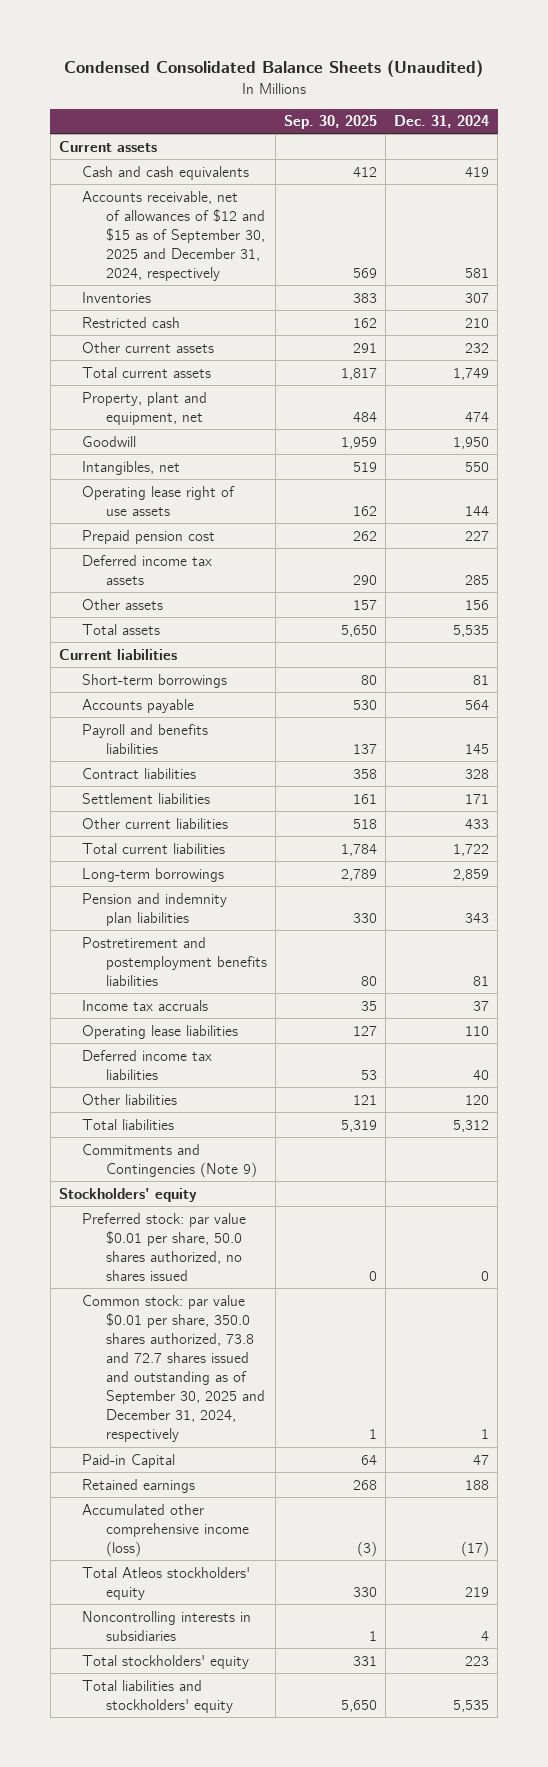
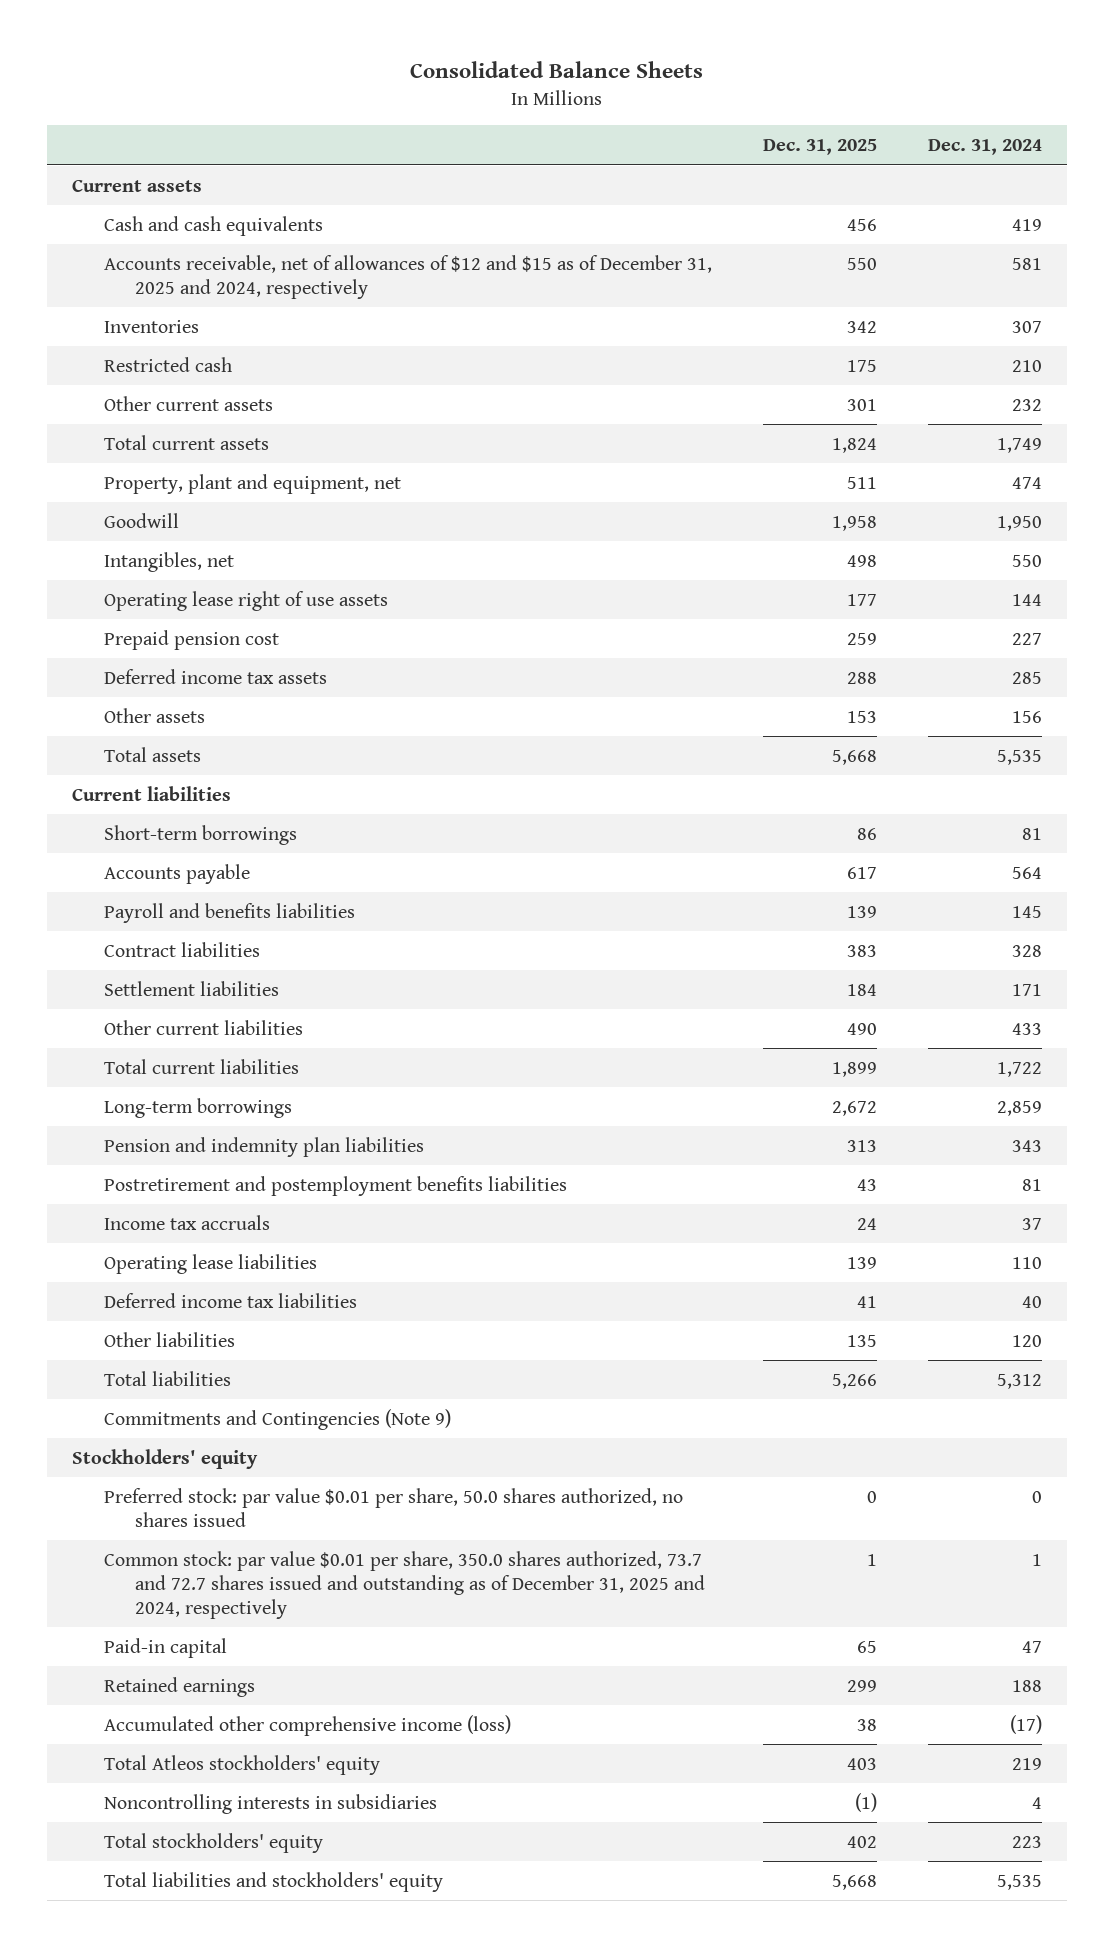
[63,60,483,78] Condensed Consolidated Balance Sheets (Unaudited) -> [410,61,704,79] Consolidated Balance Sheets
[284,115,378,130] Sep. 30, 2025 -> none
none -> [762,139,877,156] Dec. 31, 2025
[82,190,266,282] Accounts receivable, net of allowances of $12 and $15 as of September 30, 2025 and December 31, 2024, respectively -> [103,254,712,299] Accounts receivable, net of allowances of $12 and $15 as of December 31, 2025 and 2024, respectively
[82,1294,266,1443] Common stock: par value $0.01 per share, 350.0 shares authorized, 73.8 and 72.7 shares issued and outstanding as of September 30, 2025 and December 31, 2024, respectively -> [103,1550,706,1619] Common stock: par value $0.01 per share, 350.0 shares authorized, 73.7 and 72.7 shares issued and outstanding as of December 31, 2025 and 2024, respectively
[82,1453,176,1468] Paid-in Capital -> [103,1637,227,1658] Paid-in capital

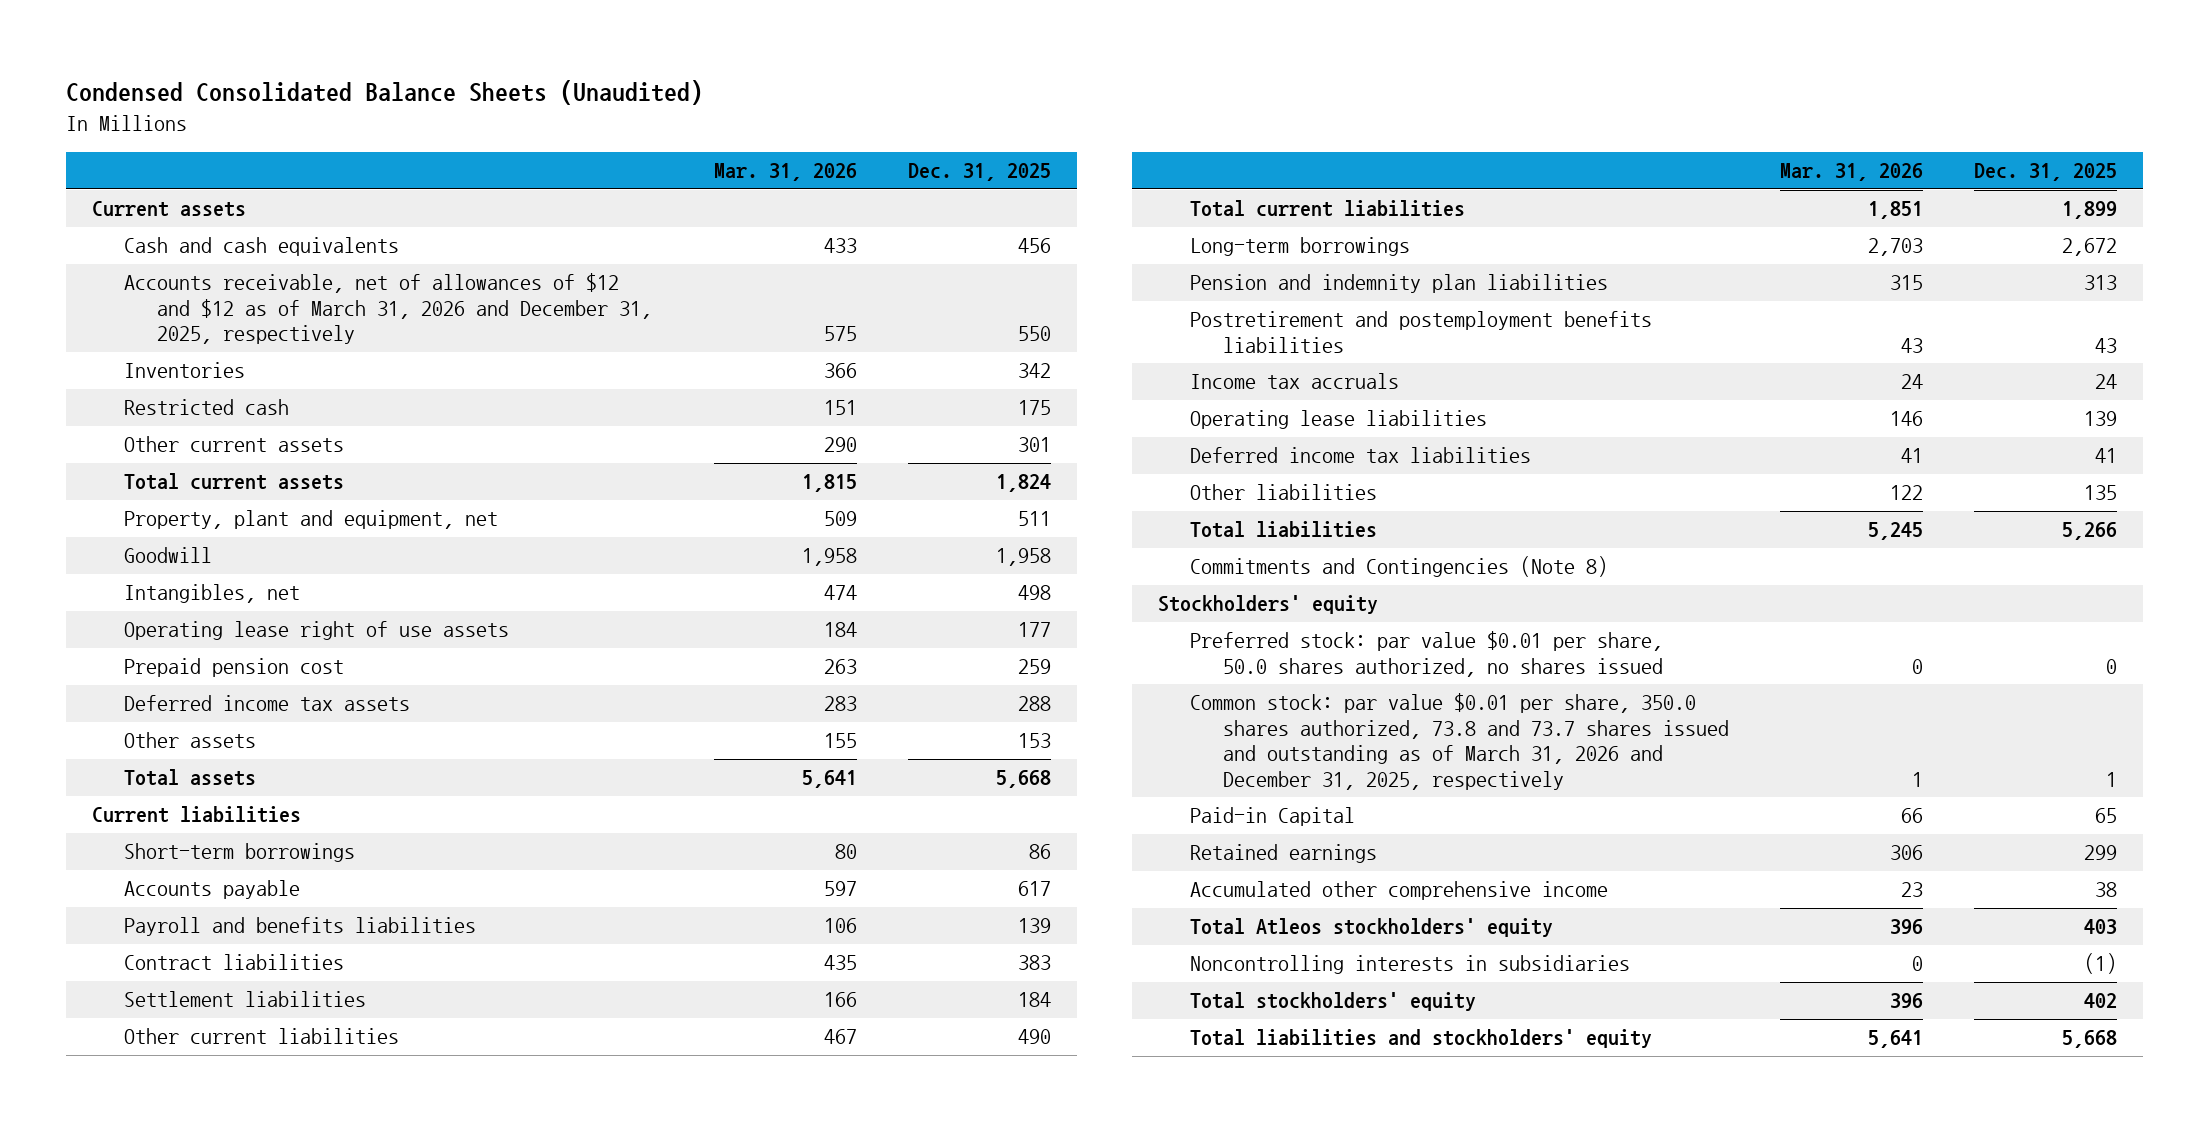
[410,61,704,79] Consolidated Balance Sheets -> [66,80,704,106] Condensed Consolidated Balance Sheets (Unaudited)
[927,139,1042,156] Dec. 31, 2024 -> none
none -> [714,163,858,182] Mar. 31, 2026
[103,254,712,299] Accounts receivable, net of allowances of $12 and $15 as of December 31, 2025 and 2024, respectively -> [124,273,652,345] Accounts receivable, net of allowances of $12 and $12 as of March 31, 2026 and December 31, 2025, respectively
[103,1408,451,1430] Commitments and Contingencies (Note 9) -> [1190,556,1609,578] Commitments and Contingencies (Note 8)
[103,1550,706,1619] Common stock: par value $0.01 per share, 350.0 shares authorized, 73.7 and 72.7 shares issued and outstanding as of December 31, 2025 and 2024, respectively -> [1190,693,1729,790] Common stock: par value $0.01 per share, 350.0 shares authorized, 73.8 and 73.7 shares issued and outstanding as of March 31, 2026 and December 31, 2025, respectively
[103,1637,227,1658] Paid-in capital -> [1190,807,1356,827] Paid-in Capital
[103,1714,511,1736] Accumulated other comprehensive income (loss) -> [1190,881,1609,901] Accumulated other comprehensive income

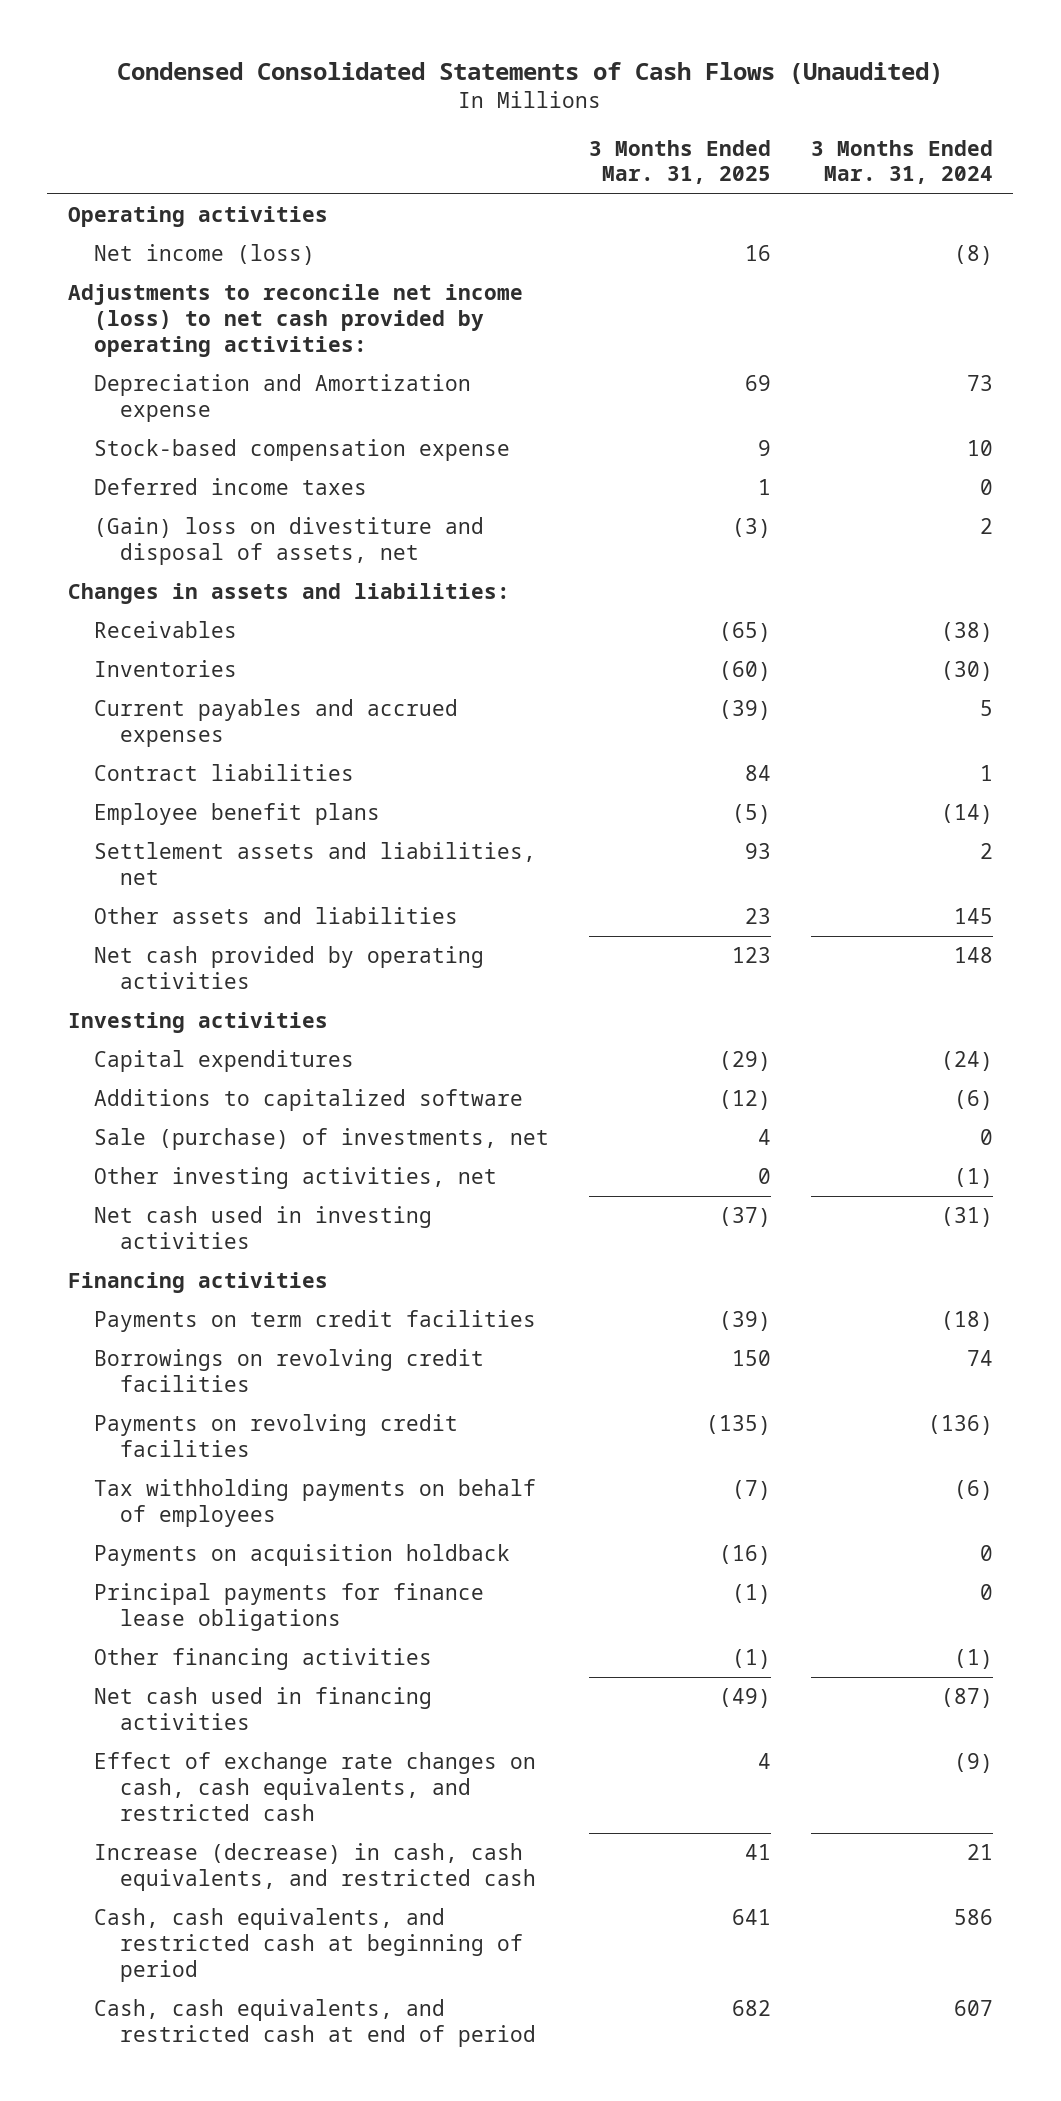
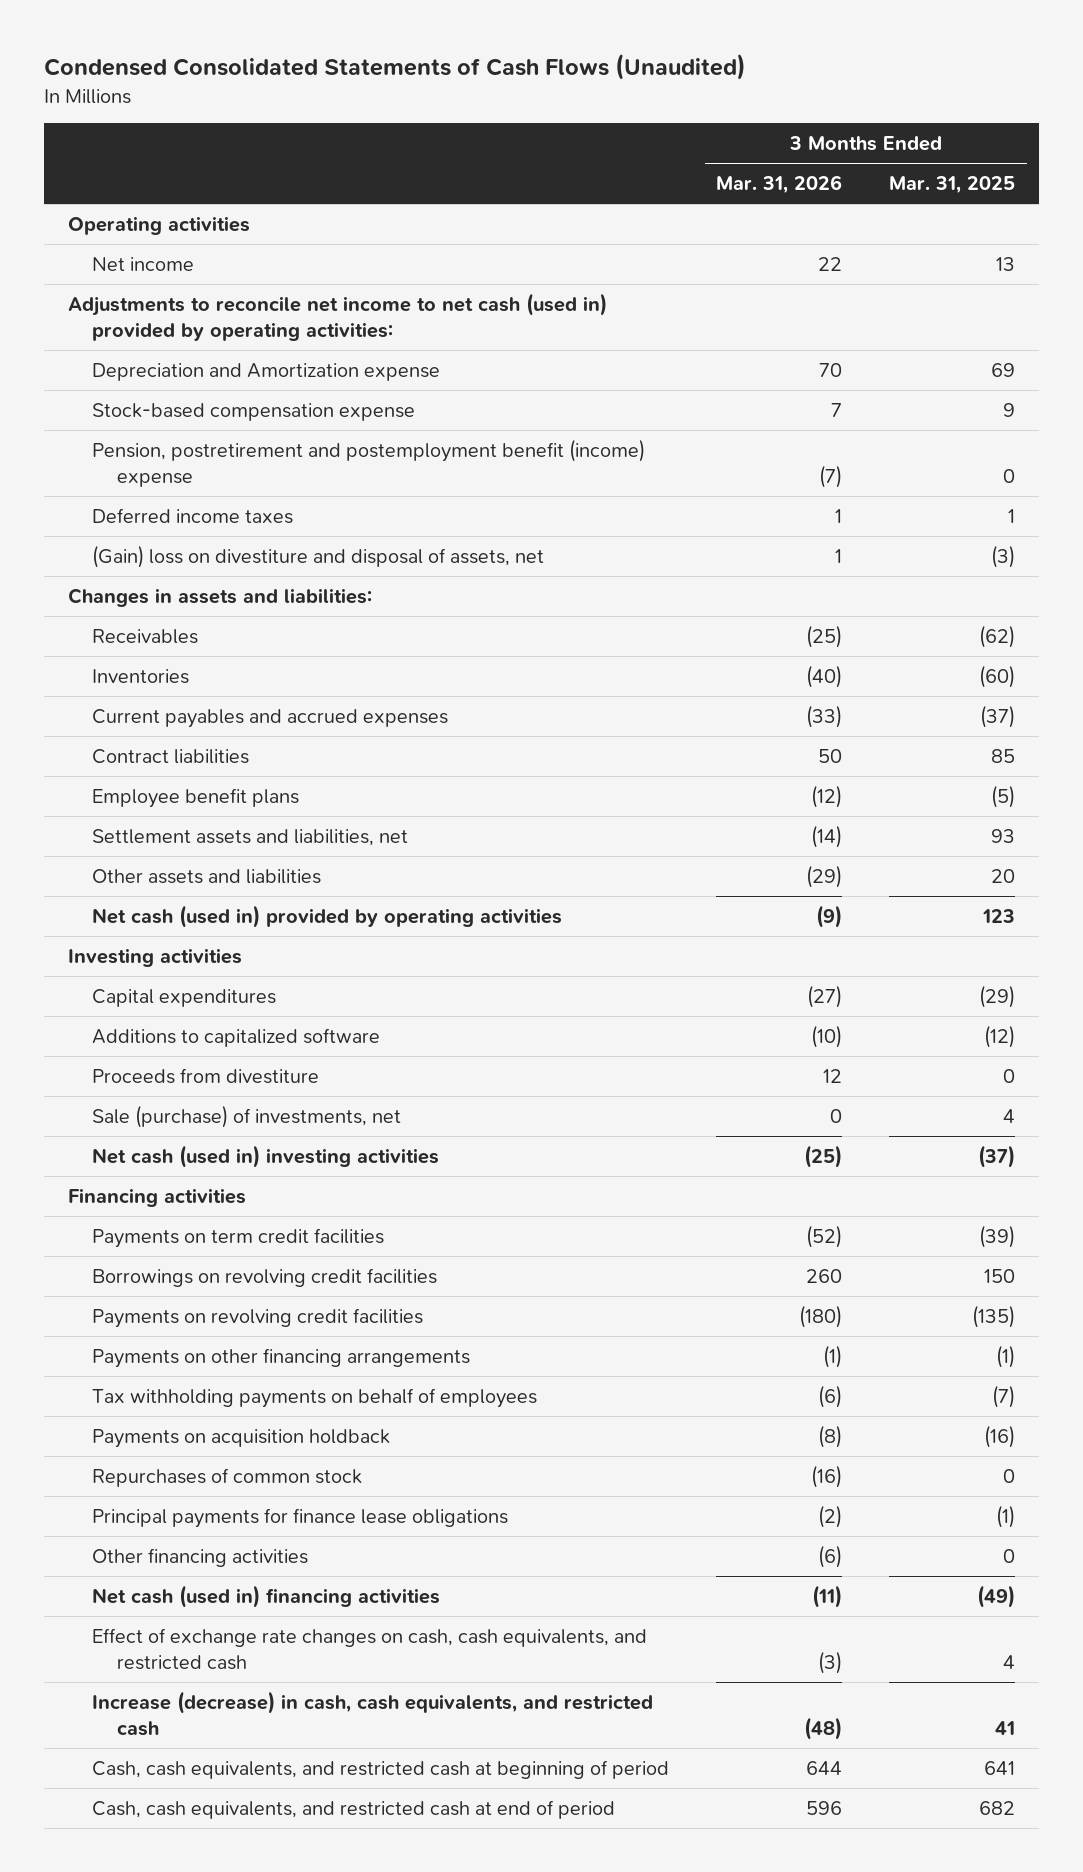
[811,139,994,185] 3 Months Ended Mar. 31, 2024 -> none
none -> [716,175,843,195] Mar. 31, 2026
[93,244,315,266] Net income (loss) -> [92,256,195,271] Net income
[745,245,772,262] 16 -> [996,256,1016,271] 13
[67,284,523,357] Adjustments to reconcile net income (loss) to net cash provided by operating activities: -> [67,292,607,342] Adjustments to reconcile net income to net cash (used in) provided by operating activities:
none -> [92,438,646,488] Pension, postretirement and postemployment benefit (income) expense
[719,622,772,643] (65) -> [979,624,1016,648] (62)
[719,700,772,721] (39) -> [980,704,1016,728] (37)
[745,765,772,782] 84 -> [991,748,1016,763] 85
[745,908,772,925] 23 -> [991,868,1016,883] 20
[93,946,484,989] Net cash provided by operating activities -> [92,904,563,928] Net cash (used in) provided by operating activities
none -> [92,1067,320,1084] Proceeds from divestiture
[93,1167,497,1190] Other investing activities, net -> none
[93,1206,432,1249] Net cash used in investing activities -> [92,1144,440,1168] Net cash (used in) investing activities
none -> [92,1347,471,1368] Payments on other financing arrangements
none -> [92,1467,363,1487] Repurchases of common stock
[732,1649,772,1670] (1) -> [1003,1548,1016,1563] 0
[93,1687,432,1730] Net cash used in financing activities -> [92,1584,441,1608] Net cash (used in) financing activities

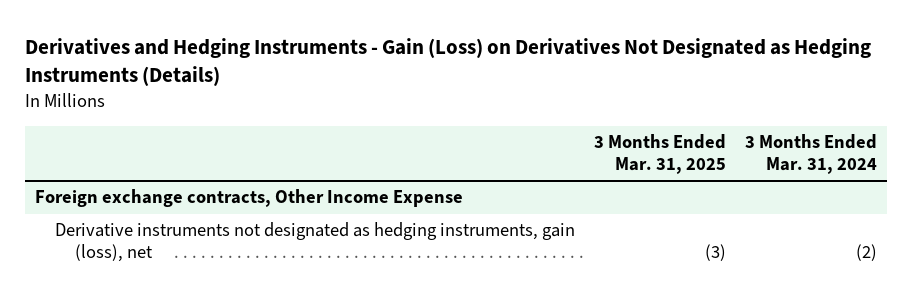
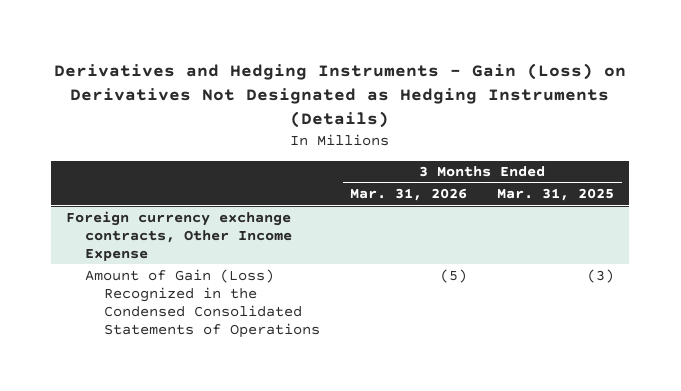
[745,134,878,174] 3 Months Ended Mar. 31, 2024 -> none
none -> [350,188,468,202] Mar. 31, 2026
[34,189,463,208] Foreign exchange contracts, Other Income Expense -> [66,210,293,261] Foreign currency exchange contracts, Other Income Expense
[54,222,575,263] Derivative instruments not designated as hedging instruments, gain (loss), net -> [85,268,321,338] Amount of Gain (Loss) Recognized in the Condensed Consolidated Statements of Operations

